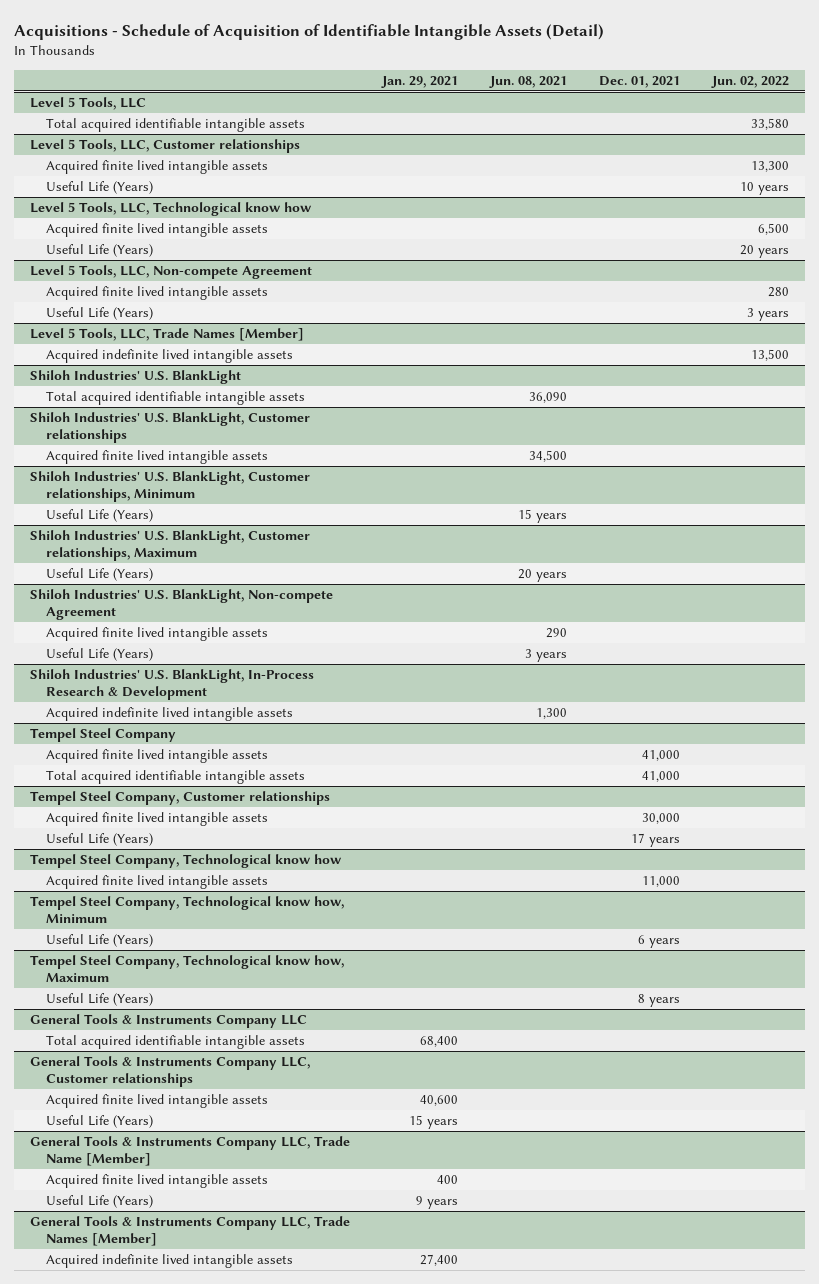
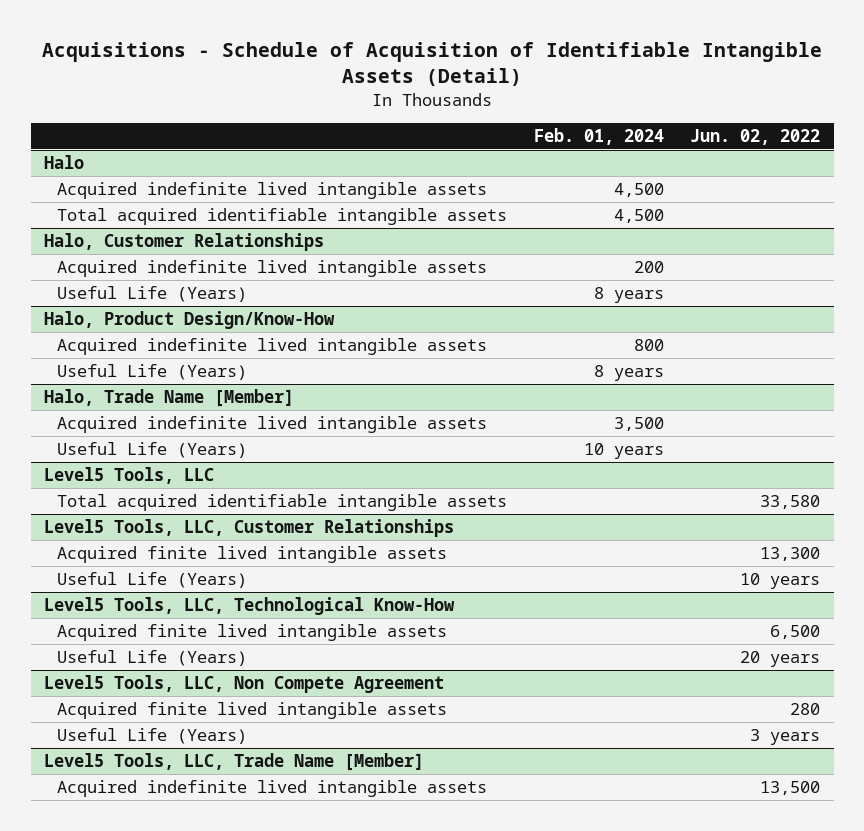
[381,75,459,88] Jan. 29, 2021 -> none
[489,75,568,88] Jun. 08, 2021 -> none
[599,75,681,88] Dec. 01, 2021 -> none
none -> [533,127,664,145] Feb. 01, 2024
none -> [44,155,85,170] Halo
none -> [57,182,488,200] Acquired indefinite lived intangible assets
none -> [57,208,508,226] Total acquired identifiable intangible assets
none -> [44,233,325,252] Halo, Customer Relationships
none -> [57,260,488,278] Acquired indefinite lived intangible assets
none -> [57,286,248,303] Useful Life (Years)
none -> [44,311,336,330] Halo, Product Design/Know-How
none -> [57,338,488,356] Acquired indefinite lived intangible assets
none -> [57,364,248,381] Useful Life (Years)
none -> [44,389,295,408] Halo, Trade Name [Member]
none -> [57,416,488,434] Acquired indefinite lived intangible assets
none -> [57,442,248,459] Useful Life (Years)
[30,97,147,111] Level 5 Tools, LLC -> [44,467,215,485] Level5 Tools, LLC
[30,139,301,154] Level 5 Tools, LLC, Customer relationships -> [44,519,455,538] Level5 Tools, LLC, Customer Relationships
[30,202,313,217] Level 5 Tools, LLC, Technological know how -> [44,597,456,616] Level5 Tools, LLC, Technological Know-How
[30,265,313,280] Level 5 Tools, LLC, Non-compete Agreement -> [44,675,445,694] Level5 Tools, LLC, Non Compete Agreement
[30,328,305,342] Level 5 Tools, LLC, Trade Names [Member] -> [44,753,425,772] Level5 Tools, LLC, Trade Name [Member]
[30,370,242,385] Shiloh Industries' U.S. BlankLight -> none
[45,391,305,406] Total acquired identifiable intangible assets -> none
[30,412,311,444] Shiloh Industries' U.S. BlankLight, Customer relationships -> none
[45,450,268,465] Acquired finite lived intangible assets -> none
[30,471,311,503] Shiloh Industries' U.S. BlankLight, Customer relationships, Minimum -> none
[45,509,153,523] Useful Life (Years) -> none
[30,530,311,562] Shiloh Industries' U.S. BlankLight, Customer relationships, Maximum -> none
[45,568,153,582] Useful Life (Years) -> none
[30,589,334,621] Shiloh Industries' U.S. BlankLight, Non-compete Agreement -> none
[45,627,268,642] Acquired finite lived intangible assets -> none
[45,648,153,662] Useful Life (Years) -> none
[30,669,315,701] Shiloh Industries' U.S. BlankLight, In-Process Research & Development -> none
[45,707,293,722] Acquired indefinite lived intangible assets -> none
[30,728,177,743] Tempel Steel Company -> none
[45,749,268,764] Acquired finite lived intangible assets -> none
[45,770,305,785] Total acquired identifiable intangible assets -> none
[30,791,331,806] Tempel Steel Company, Customer relationships -> none
[45,812,268,827] Acquired finite lived intangible assets -> none
[45,833,153,847] Useful Life (Years) -> none
[30,854,343,869] Tempel Steel Company, Technological know how -> none
[45,875,268,890] Acquired finite lived intangible assets -> none
[30,896,345,924] Tempel Steel Company, Technological know how, Minimum -> none
[45,934,153,948] Useful Life (Years) -> none
[30,955,345,983] Tempel Steel Company, Technological know how, Maximum -> none
[45,993,153,1007] Useful Life (Years) -> none
[30,1014,308,1029] General Tools & Instruments Company LLC -> none
[45,1035,305,1050] Total acquired identifiable intangible assets -> none
[30,1056,311,1088] General Tools & Instruments Company LLC, Customer relationships -> none
[45,1094,268,1109] Acquired finite lived intangible assets -> none
[45,1115,153,1129] Useful Life (Years) -> none
[30,1136,351,1167] General Tools & Instruments Company LLC, Trade Name [Member] -> none
[45,1174,268,1189] Acquired finite lived intangible assets -> none
[45,1195,153,1209] Useful Life (Years) -> none
[30,1216,351,1247] General Tools & Instruments Company LLC, Trade Names [Member] -> none
[45,1254,293,1269] Acquired indefinite lived intangible assets -> none

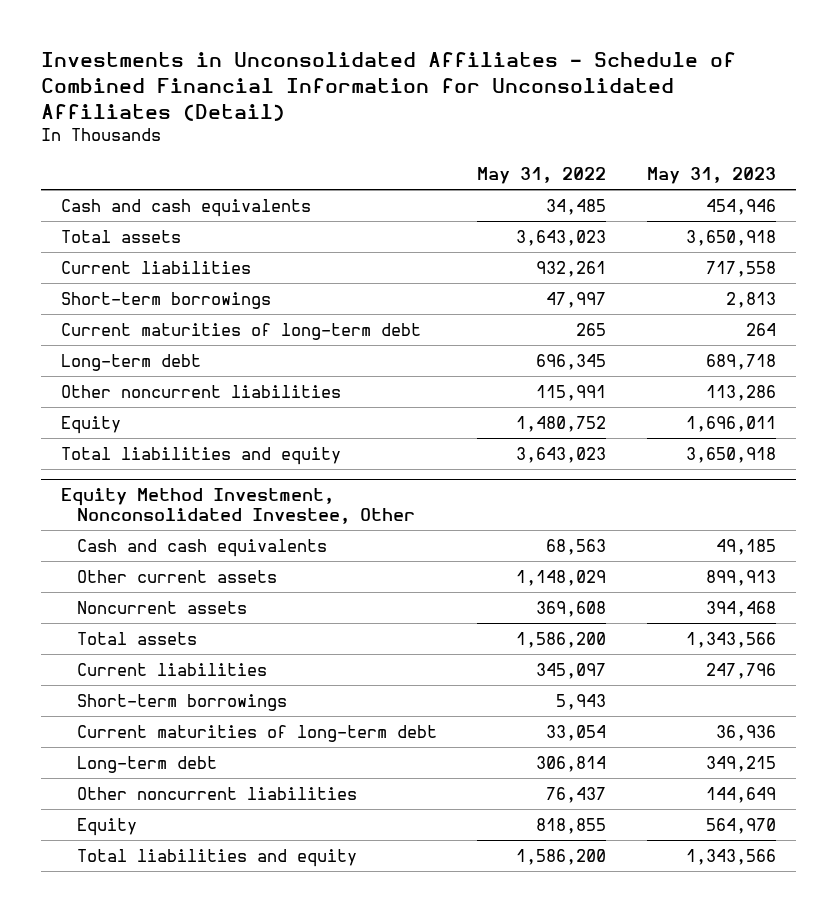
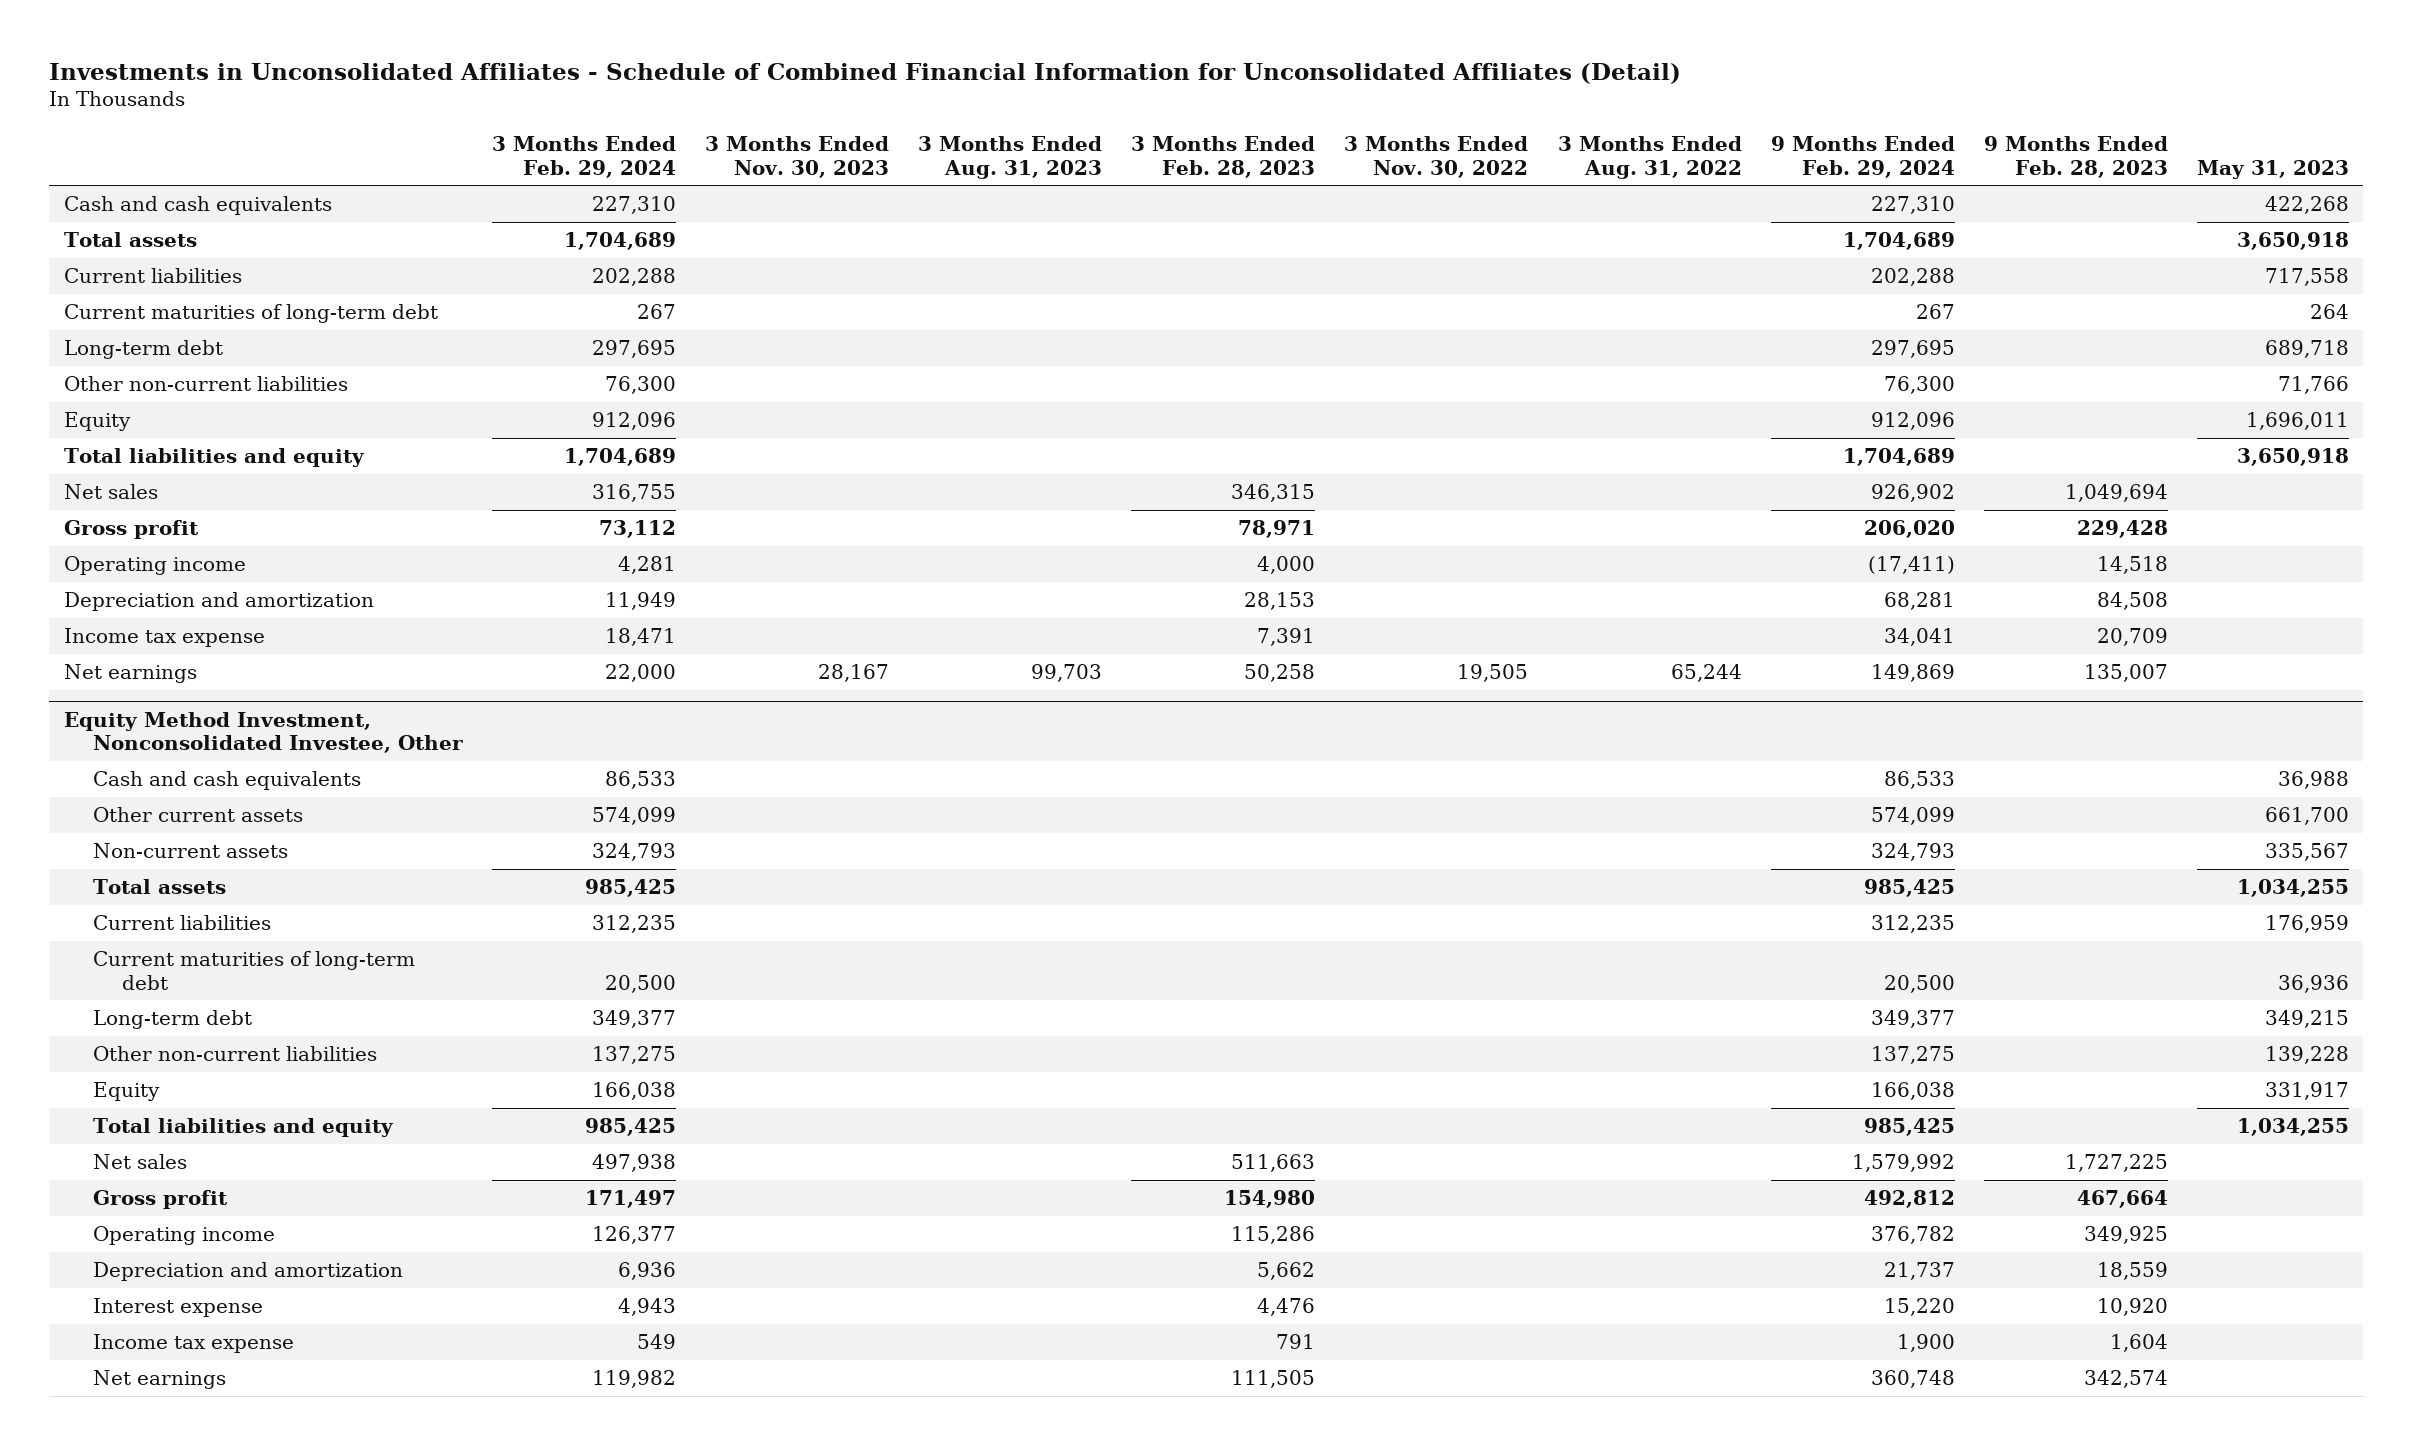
[477,166,607,184] May 31, 2022 -> none
none -> [491,136,676,178] 3 Months Ended Feb. 29, 2024
none -> [705,136,890,178] 3 Months Ended Nov. 30, 2023
none -> [918,136,1103,179] 3 Months Ended Aug. 31, 2023
none -> [1131,136,1316,178] 3 Months Ended Feb. 28, 2023
none -> [1344,136,1529,178] 3 Months Ended Nov. 30, 2022
none -> [1557,136,1742,179] 3 Months Ended Aug. 31, 2022
none -> [1770,136,1955,178] 9 Months Ended Feb. 29, 2024
none -> [1983,136,2168,178] 9 Months Ended Feb. 28, 2023
[705,198,776,215] 454,946 -> [2264,196,2349,215] 422,268
[61,291,272,309] Short-term borrowings -> none
[61,384,342,398] Other noncurrent liabilities -> [63,376,348,392] Other non-current liabilities
[705,384,776,401] 113,286 -> [2277,376,2349,395] 71,766
none -> [63,484,158,500] Net sales
none -> [63,520,199,540] Gross profit
none -> [63,556,246,576] Operating income
none -> [63,592,374,612] Depreciation and amortization
none -> [63,628,265,648] Income tax expense
none -> [63,664,197,684] Net earnings
[76,693,287,711] Short-term borrowings -> none
[715,538,776,555] 49,185 -> [2277,771,2349,790] 36,988
[705,569,776,586] 899,913 -> [2264,807,2349,826] 661,700
[76,600,247,614] Noncurrent assets -> [92,843,288,859] Non-current assets
[705,600,776,617] 394,468 -> [2264,843,2349,862] 335,567
[685,631,776,648] 1,343,566 -> [2236,879,2349,898] 1,034,255
[705,662,776,679] 247,796 -> [2264,915,2349,934] 176,959
[76,786,357,800] Other noncurrent liabilities -> [92,1046,377,1062] Other non-current liabilities
[705,786,776,803] 144,649 -> [2264,1046,2349,1065] 139,228
[705,817,776,834] 564,970 -> [2264,1082,2349,1101] 331,917
[685,848,776,865] 1,343,566 -> [2236,1118,2349,1137] 1,034,255
none -> [92,1154,187,1170] Net sales
none -> [92,1190,228,1210] Gross profit
none -> [92,1226,275,1246] Operating income
none -> [92,1262,403,1282] Depreciation and amortization
none -> [92,1298,263,1318] Interest expense
none -> [92,1334,294,1354] Income tax expense
none -> [92,1370,226,1390] Net earnings

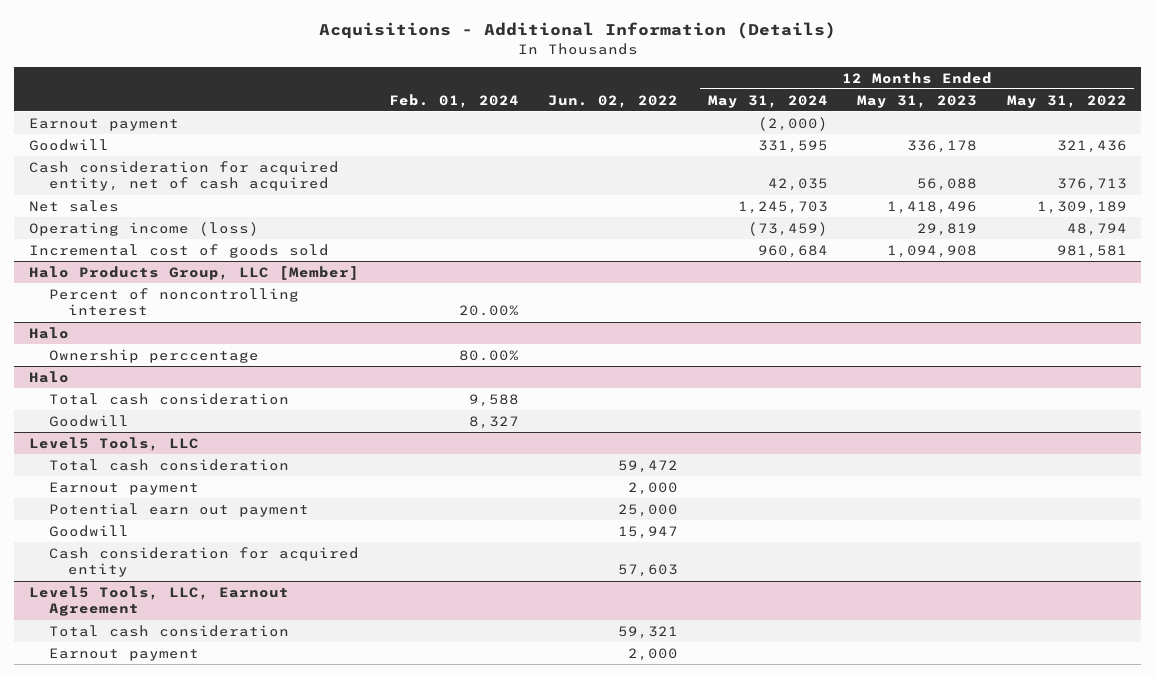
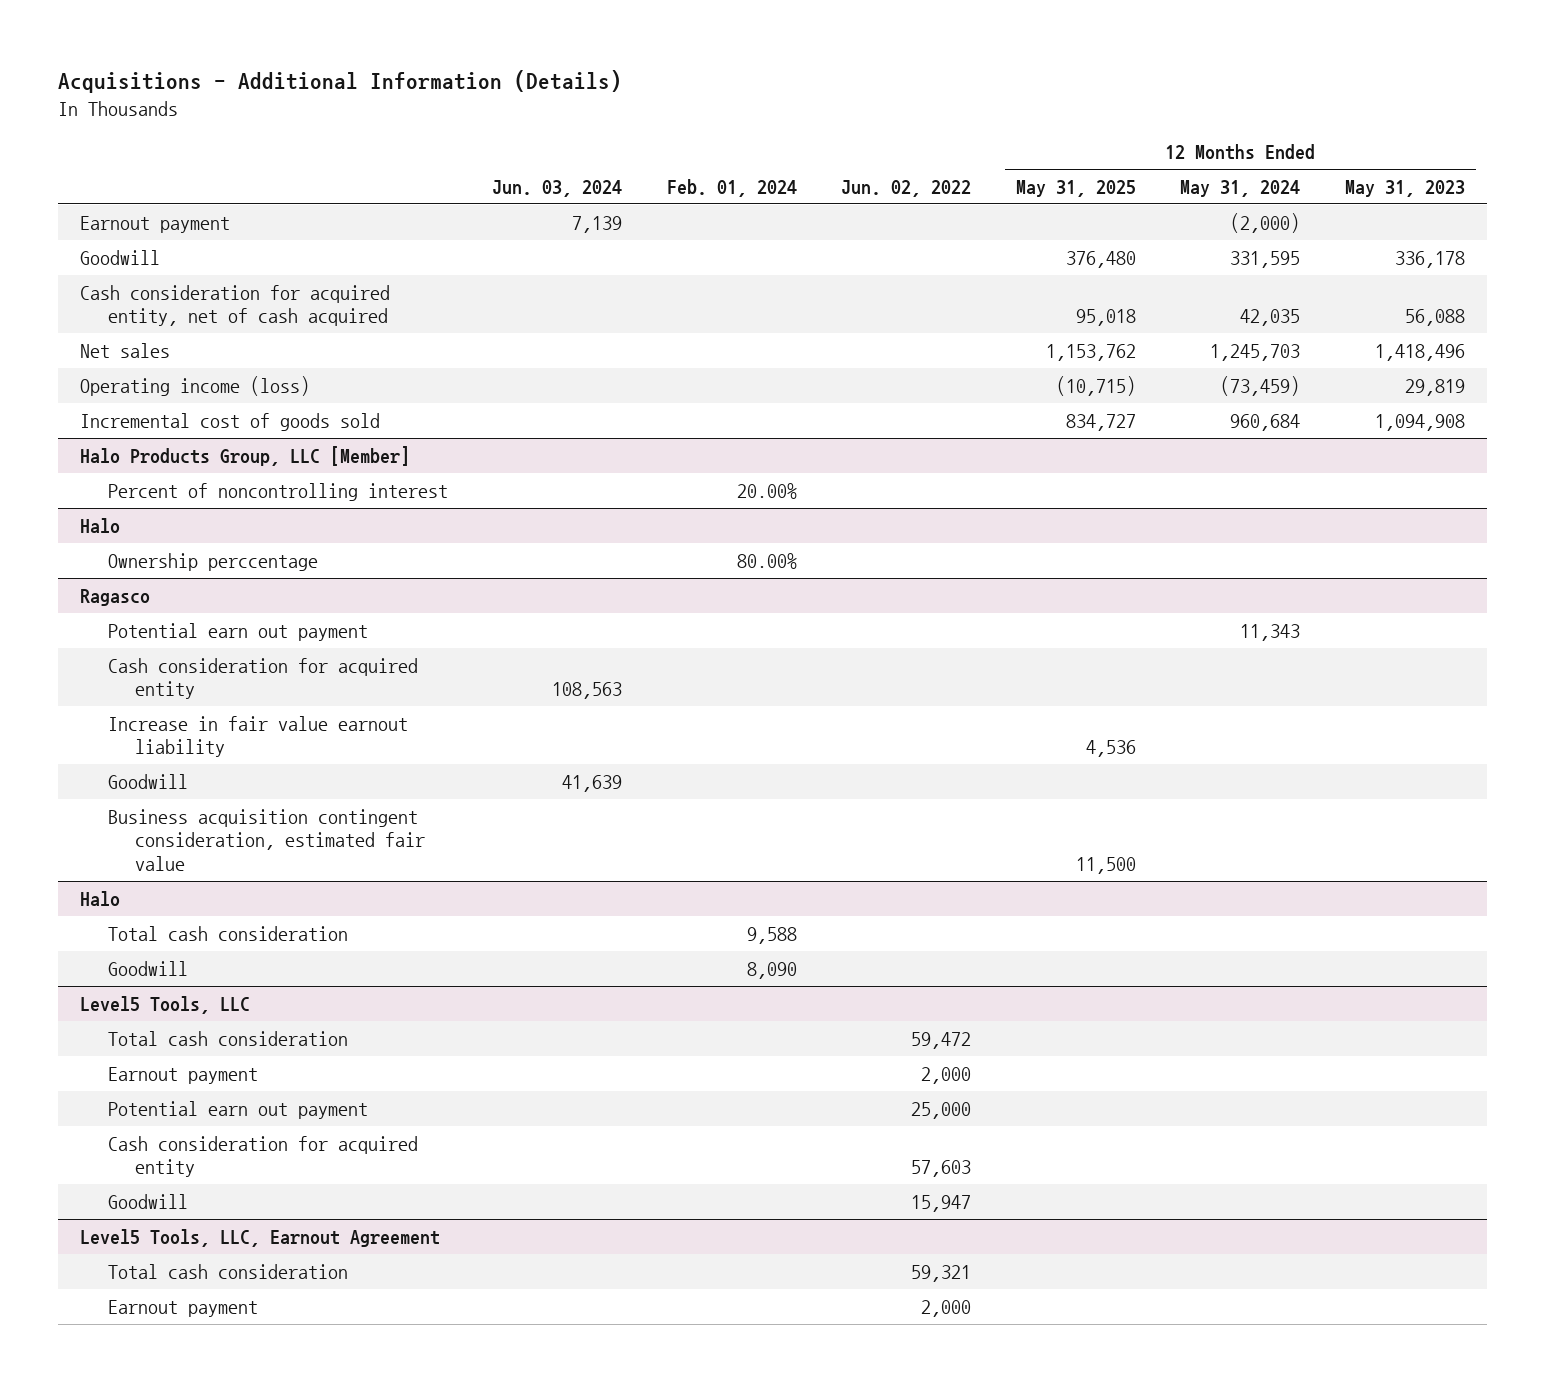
[1006,94,1127,108] May 31, 2022 -> none
none -> [492,179,623,197] Jun. 03, 2024
none -> [1015,179,1136,197] May 31, 2025
none -> [79,588,150,606] Ragasco
none -> [107,622,368,641] Potential earn out payment
none -> [107,657,418,700] Cash consideration for acquired entity
none -> [107,715,408,758] Increase in fair value earnout liability
none -> [107,773,188,789] Goodwill
none -> [107,808,426,872] Business acquisition contingent consideration, estimated fair value
[468,415,519,429] 8,327 -> [746,961,797,979] 8,090
[48,524,129,537] Goodwill -> [107,1193,188,1209] Goodwill

